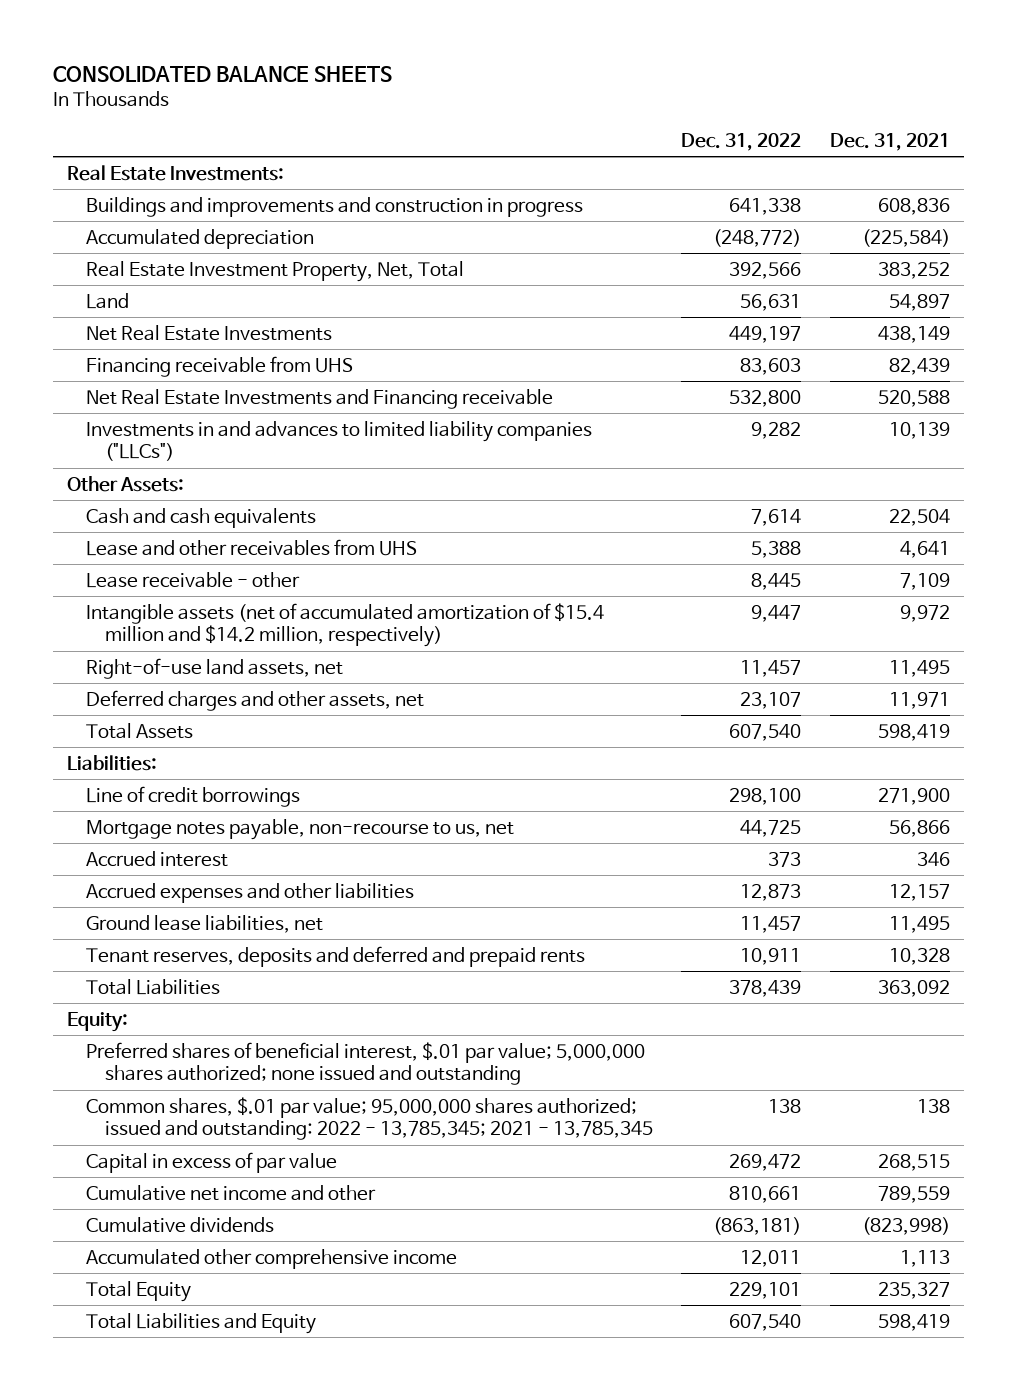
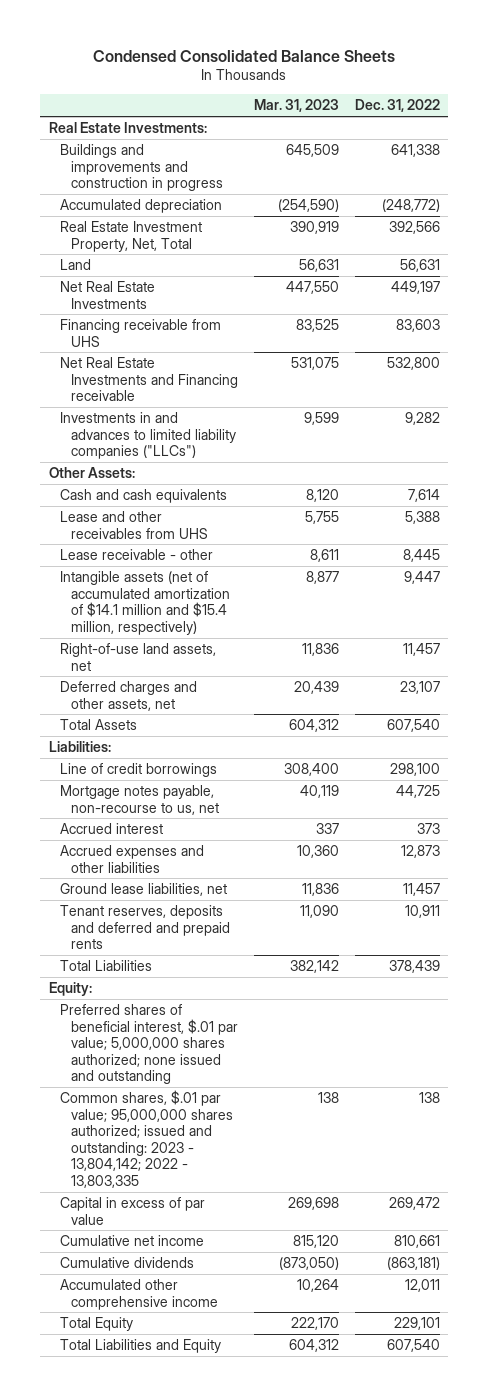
[52,66,392,83] CONSOLIDATED BALANCE SHEETS -> [93,49,396,62] Condensed Consolidated Balance Sheets
[829,133,950,152] Dec. 31, 2021 -> none
none -> [254,99,340,113] Mar. 31, 2023
[85,602,604,648] Intangible assets (net of accumulated amortization of $15.4 million and $14.2 million, respectively) -> [59,570,230,635] Intangible assets (net of accumulated amortization of $14.1 million and $15.4 million, respectively)
[85,1096,653,1141] Common shares, $.01 par value; 95,000,000 shares authorized; issued and outstanding: 2022 - 13,785,345; 2021 - 13,785,345 -> [59,1089,233,1189] Common shares, $.01 par value; 95,000,000 shares authorized; issued and outstanding: 2023 - 13,804,142; 2022 - 13,803,335
[85,1184,376,1201] Cumulative net income and other -> [59,1234,204,1246] Cumulative net income

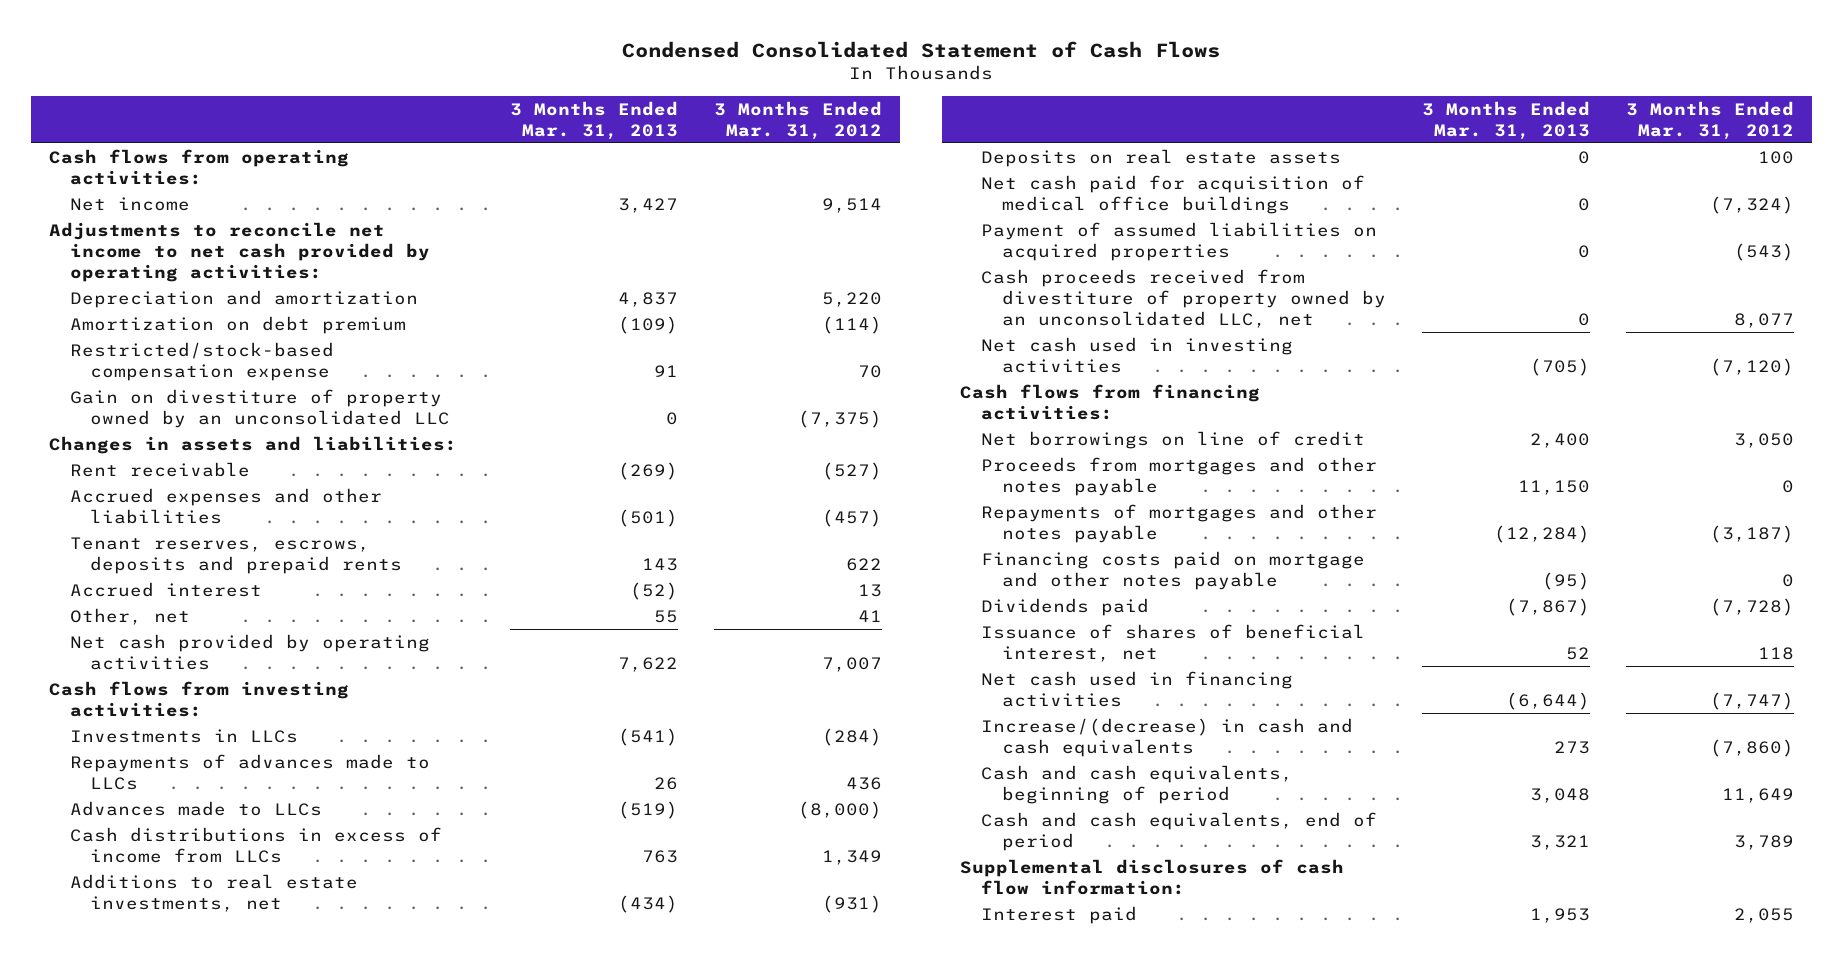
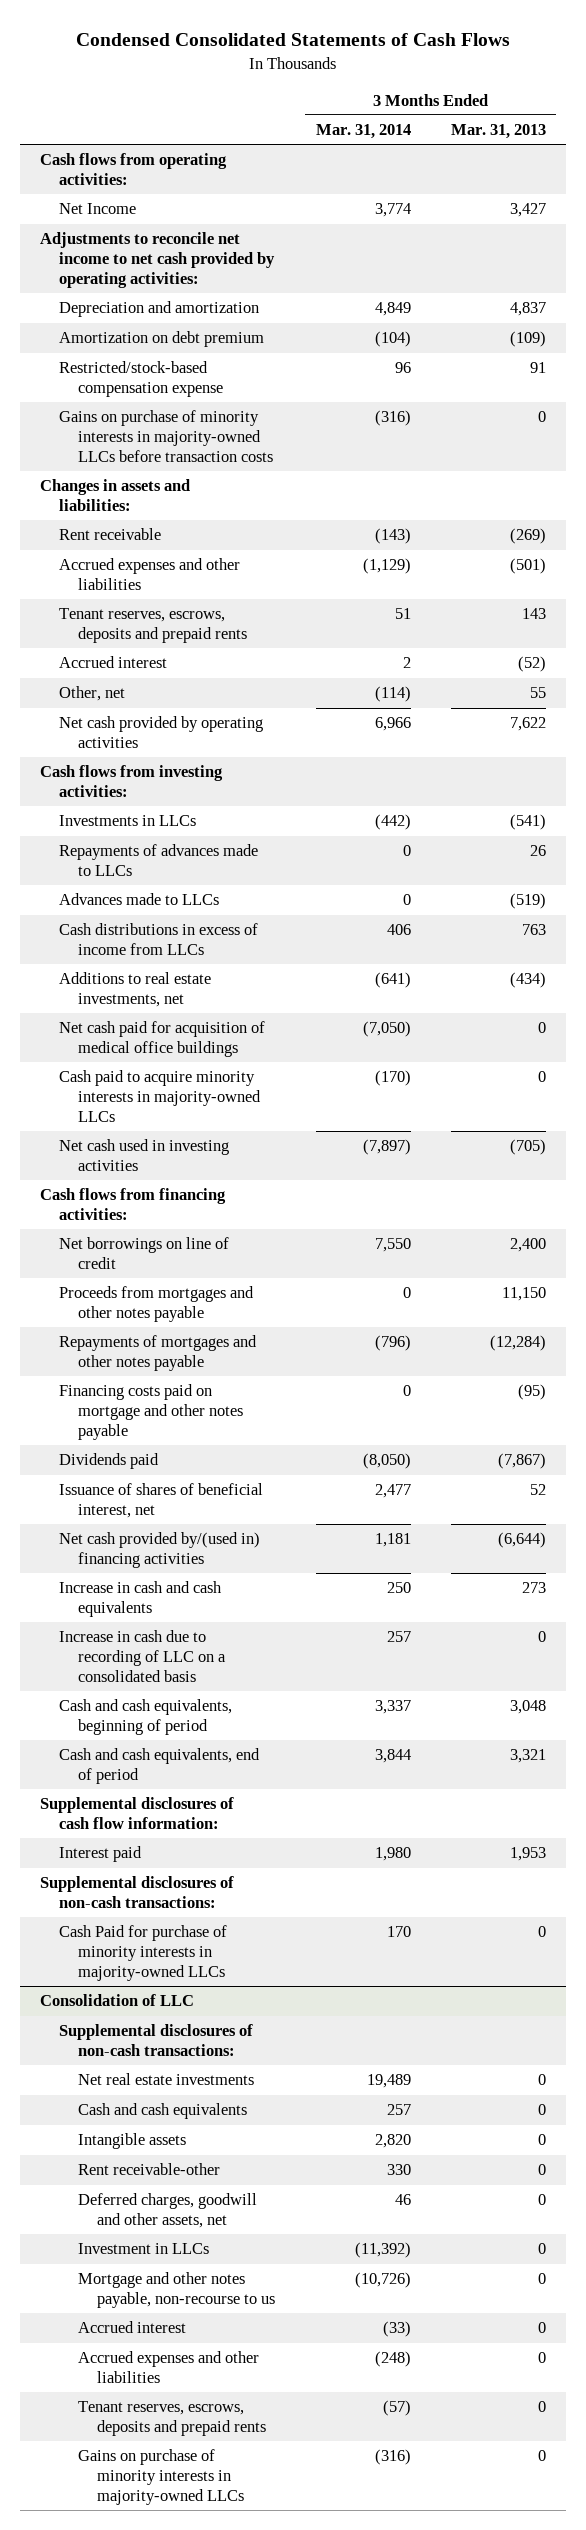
[622,40,1221,58] Condensed Consolidated Statement of Cash Flows -> [75,33,510,47] Condensed Consolidated Statements of Cash Flows
[714,100,883,140] 3 Months Ended Mar. 31, 2012 -> none
none -> [315,124,411,140] Mar. 31, 2014
[69,196,190,211] Net income -> [59,203,137,215] Net Income
[69,388,451,428] Gain on divestiture of property owned by an unconsolidated LLC -> none
none -> [59,410,274,462] Gains on purchase of minority interests in majority-owned LLCs before transaction costs
[980,148,1341,167] Deposits on real estate assets -> none
[980,221,1377,261] Payment of assumed liabilities on acquired properties -> none
[980,268,1386,328] Cash proceeds received from divestiture of property owned by an unconsolidated LLC, net -> none
none -> [59,1070,262,1122] Cash paid to acquire minority interests in majority-owned LLCs
[980,670,1293,707] Net cash used in financing activities -> [59,1532,261,1568] Net cash provided by/(used in) financing activities
[980,717,1353,757] Increase/(decrease) in cash and cash equivalents -> [59,1581,223,1617] Increase in cash and cash equivalents
none -> [59,1630,227,1682] Increase in cash due to recording of LLC on a consolidated basis
none -> [40,1876,235,1908] Supplemental disclosures of non-cash transactions:
none -> [59,1925,228,1981] Cash Paid for purchase of minority interests in majority-owned LLCs
none -> [40,1994,195,2007] Consolidation of LLC
none -> [59,2024,254,2056] Supplemental disclosures of non-cash transactions:
none -> [78,2073,255,2086] Net real estate investments
none -> [78,2103,248,2120] Cash and cash equivalents
none -> [78,2133,187,2150] Intangible assets
none -> [78,2163,221,2176] Rent receivable-other
none -> [78,2193,258,2228] Deferred charges, goodwill and other assets, net
none -> [78,2243,210,2255] Investment in LLCs
none -> [78,2272,276,2308] Mortgage and other notes payable, non-recourse to us
none -> [78,2321,187,2334] Accrued interest
none -> [78,2351,260,2383] Accrued expenses and other liabilities
none -> [78,2401,267,2436] Tenant reserves, escrows, deposits and prepaid rents
none -> [78,2449,245,2505] Gains on purchase of minority interests in majority-owned LLCs

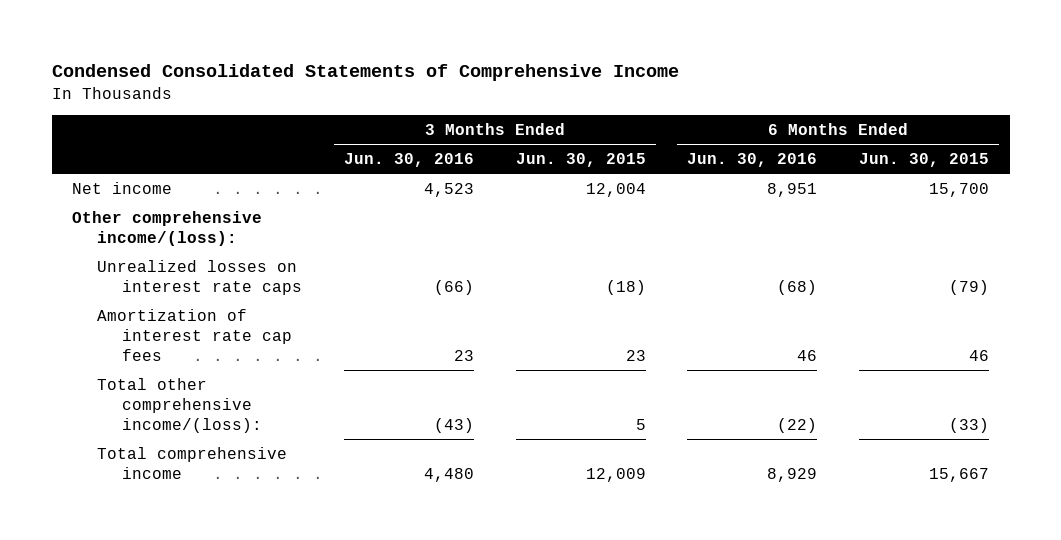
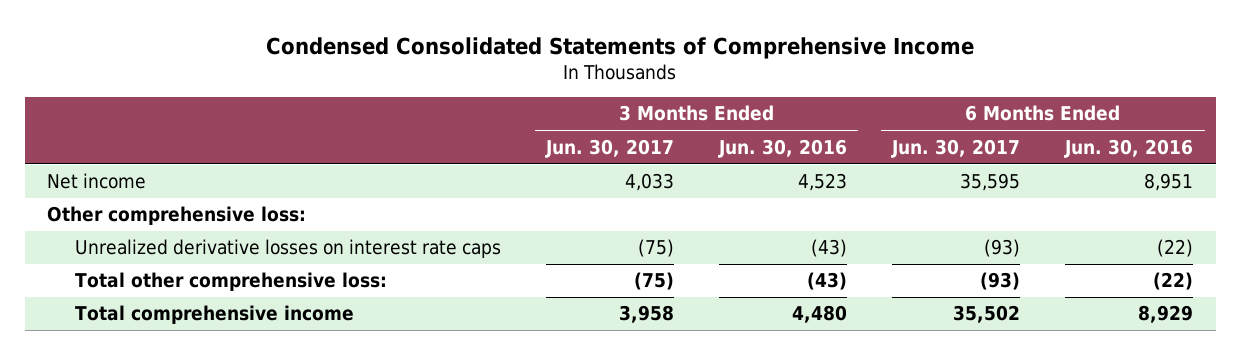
[515,153,646,168] Jun. 30, 2015 -> none
[858,153,989,168] Jun. 30, 2015 -> none
none -> [545,138,675,158] Jun. 30, 2017
none -> [891,138,1021,158] Jun. 30, 2017
[97,309,293,362] Amortization of interest rate cap fees -> none
[72,211,263,247] Other comprehensive income/(loss): -> [47,206,307,226] Other comprehensive loss:
[97,260,303,296] Unrealized losses on interest rate caps -> [75,239,502,259] Unrealized derivative losses on interest rate caps
[433,280,474,296] (66) -> [811,239,848,258] (43)
[777,280,818,296] (68) -> [1157,239,1194,258] (22)
[97,378,263,434] Total other comprehensive income/(loss): -> [75,272,388,292] Total other comprehensive loss:

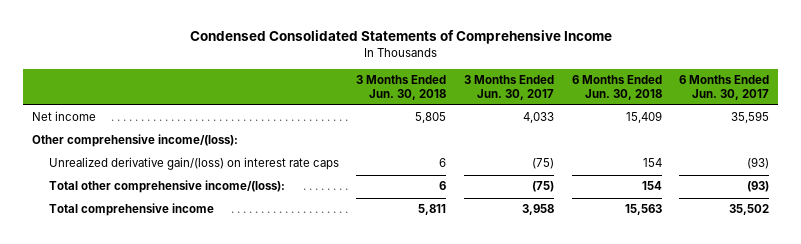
[718,138,848,158] Jun. 30, 2016 -> none
[1064,138,1194,158] Jun. 30, 2016 -> none
none -> [356,75,447,100] 3 Months Ended Jun. 30, 2018
none -> [571,75,662,100] 6 Months Ended Jun. 30, 2018
[47,206,307,226] Other comprehensive loss: -> [32,134,239,148] Other comprehensive income/(loss):
[75,239,502,259] Unrealized derivative losses on interest rate caps -> [48,157,339,171] Unrealized derivative gain/(loss) on interest rate caps
[75,272,388,292] Total other comprehensive loss: -> [48,180,285,194] Total other comprehensive income/(loss):

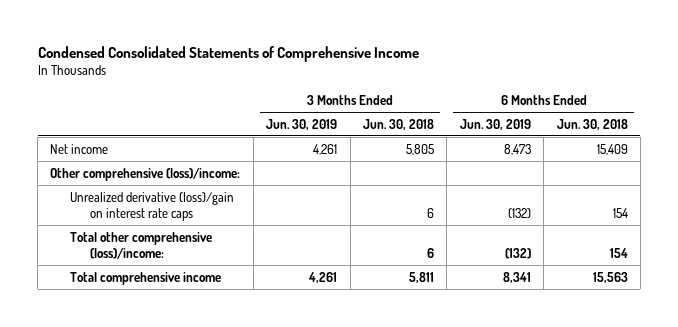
[463,75,554,100] 3 Months Ended Jun. 30, 2017 -> none
[679,75,770,100] 6 Months Ended Jun. 30, 2017 -> none
none -> [266,118,338,130] Jun. 30, 2019
none -> [459,118,531,130] Jun. 30, 2019
[32,134,239,148] Other comprehensive income/(loss): -> [50,167,241,181] Other comprehensive (loss)/income:
[48,157,339,171] Unrealized derivative gain/(loss) on interest rate caps -> [70,191,235,221] Unrealized derivative (loss)/gain on interest rate caps
[48,180,285,194] Total other comprehensive income/(loss): -> [70,231,213,259] Total other comprehensive (loss)/income:

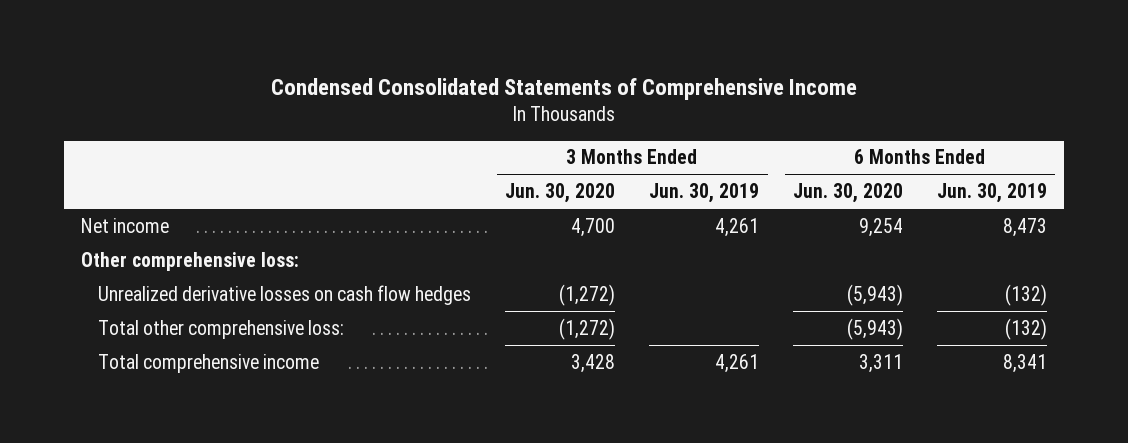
[363,118,435,130] Jun. 30, 2018 -> none
[556,118,628,130] Jun. 30, 2018 -> none
none -> [505,183,616,204] Jun. 30, 2020
none -> [793,183,904,204] Jun. 30, 2020
[50,167,241,181] Other comprehensive (loss)/income: -> [81,251,300,271] Other comprehensive loss:
[70,191,235,221] Unrealized derivative (loss)/gain on interest rate caps -> [98,284,472,305] Unrealized derivative losses on cash flow hedges
[70,231,213,259] Total other comprehensive (loss)/income: -> [98,319,345,339] Total other comprehensive loss:

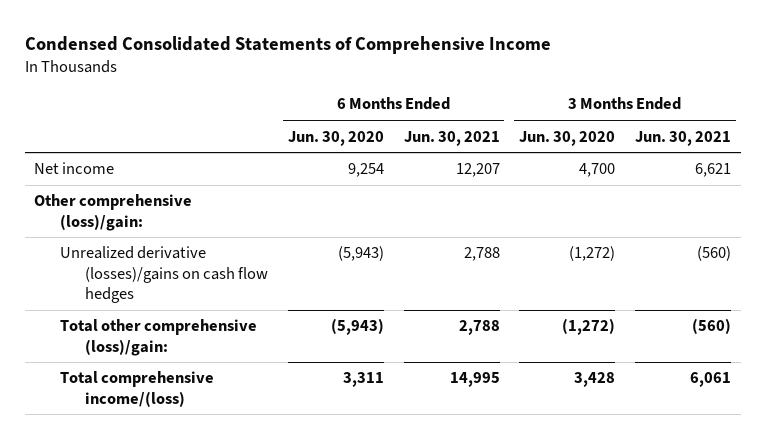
[649,183,760,204] Jun. 30, 2019 -> none
[936,183,1047,204] Jun. 30, 2019 -> none
none -> [403,130,500,146] Jun. 30, 2021
none -> [635,130,732,146] Jun. 30, 2021
[81,251,300,271] Other comprehensive loss: -> [34,194,193,231] Other comprehensive (loss)/gain:
[98,284,472,305] Unrealized derivative losses on cash flow hedges -> [59,246,268,303] Unrealized derivative (losses)/gains on cash flow hedges
[98,319,345,339] Total other comprehensive loss: -> [59,319,257,356] Total other comprehensive (loss)/gain:
[98,353,320,373] Total comprehensive income -> [59,371,214,407] Total comprehensive income/(loss)

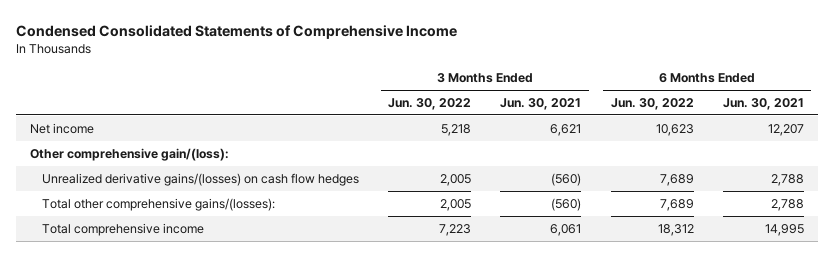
[287,130,384,146] Jun. 30, 2020 -> none
[519,130,616,146] Jun. 30, 2020 -> none
none -> [388,98,472,111] Jun. 30, 2022
none -> [610,98,694,111] Jun. 30, 2022
[34,194,193,231] Other comprehensive (loss)/gain: -> [30,147,230,161] Other comprehensive gain/(loss):
[59,246,268,303] Unrealized derivative (losses)/gains on cash flow hedges -> [42,172,360,186] Unrealized derivative gains/(losses) on cash flow hedges
[59,319,257,356] Total other comprehensive (loss)/gain: -> [42,197,276,211] Total other comprehensive gains/(losses):
[59,371,214,407] Total comprehensive income/(loss) -> [42,222,205,236] Total comprehensive income

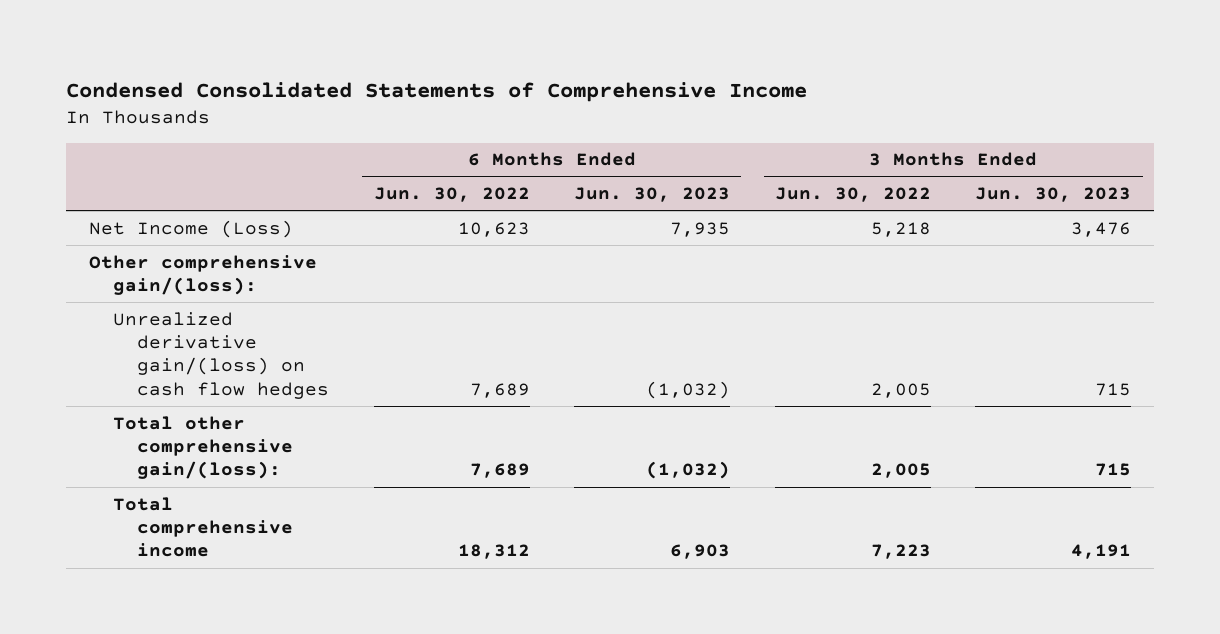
[500,98,582,111] Jun. 30, 2021 -> none
[722,98,804,111] Jun. 30, 2021 -> none
none -> [574,187,731,203] Jun. 30, 2023
none -> [975,187,1132,203] Jun. 30, 2023
[30,122,95,134] Net income -> [88,219,293,238] Net Income (Loss)
[42,172,360,186] Unrealized derivative gains/(losses) on cash flow hedges -> [112,311,330,399] Unrealized derivative gain/(loss) on cash flow hedges
[42,197,276,211] Total other comprehensive gains/(losses): -> [112,415,294,480] Total other comprehensive gain/(loss):

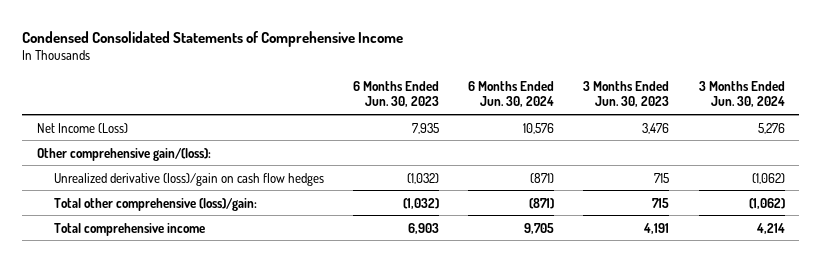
[373,187,530,203] Jun. 30, 2022 -> none
[774,187,931,203] Jun. 30, 2022 -> none
none -> [468,81,555,108] 6 Months Ended Jun. 30, 2024
none -> [698,81,785,108] 3 Months Ended Jun. 30, 2024
[112,311,330,399] Unrealized derivative gain/(loss) on cash flow hedges -> [54,172,325,186] Unrealized derivative (loss)/gain on cash flow hedges
[112,415,294,480] Total other comprehensive gain/(loss): -> [54,197,258,211] Total other comprehensive (loss)/gain:

